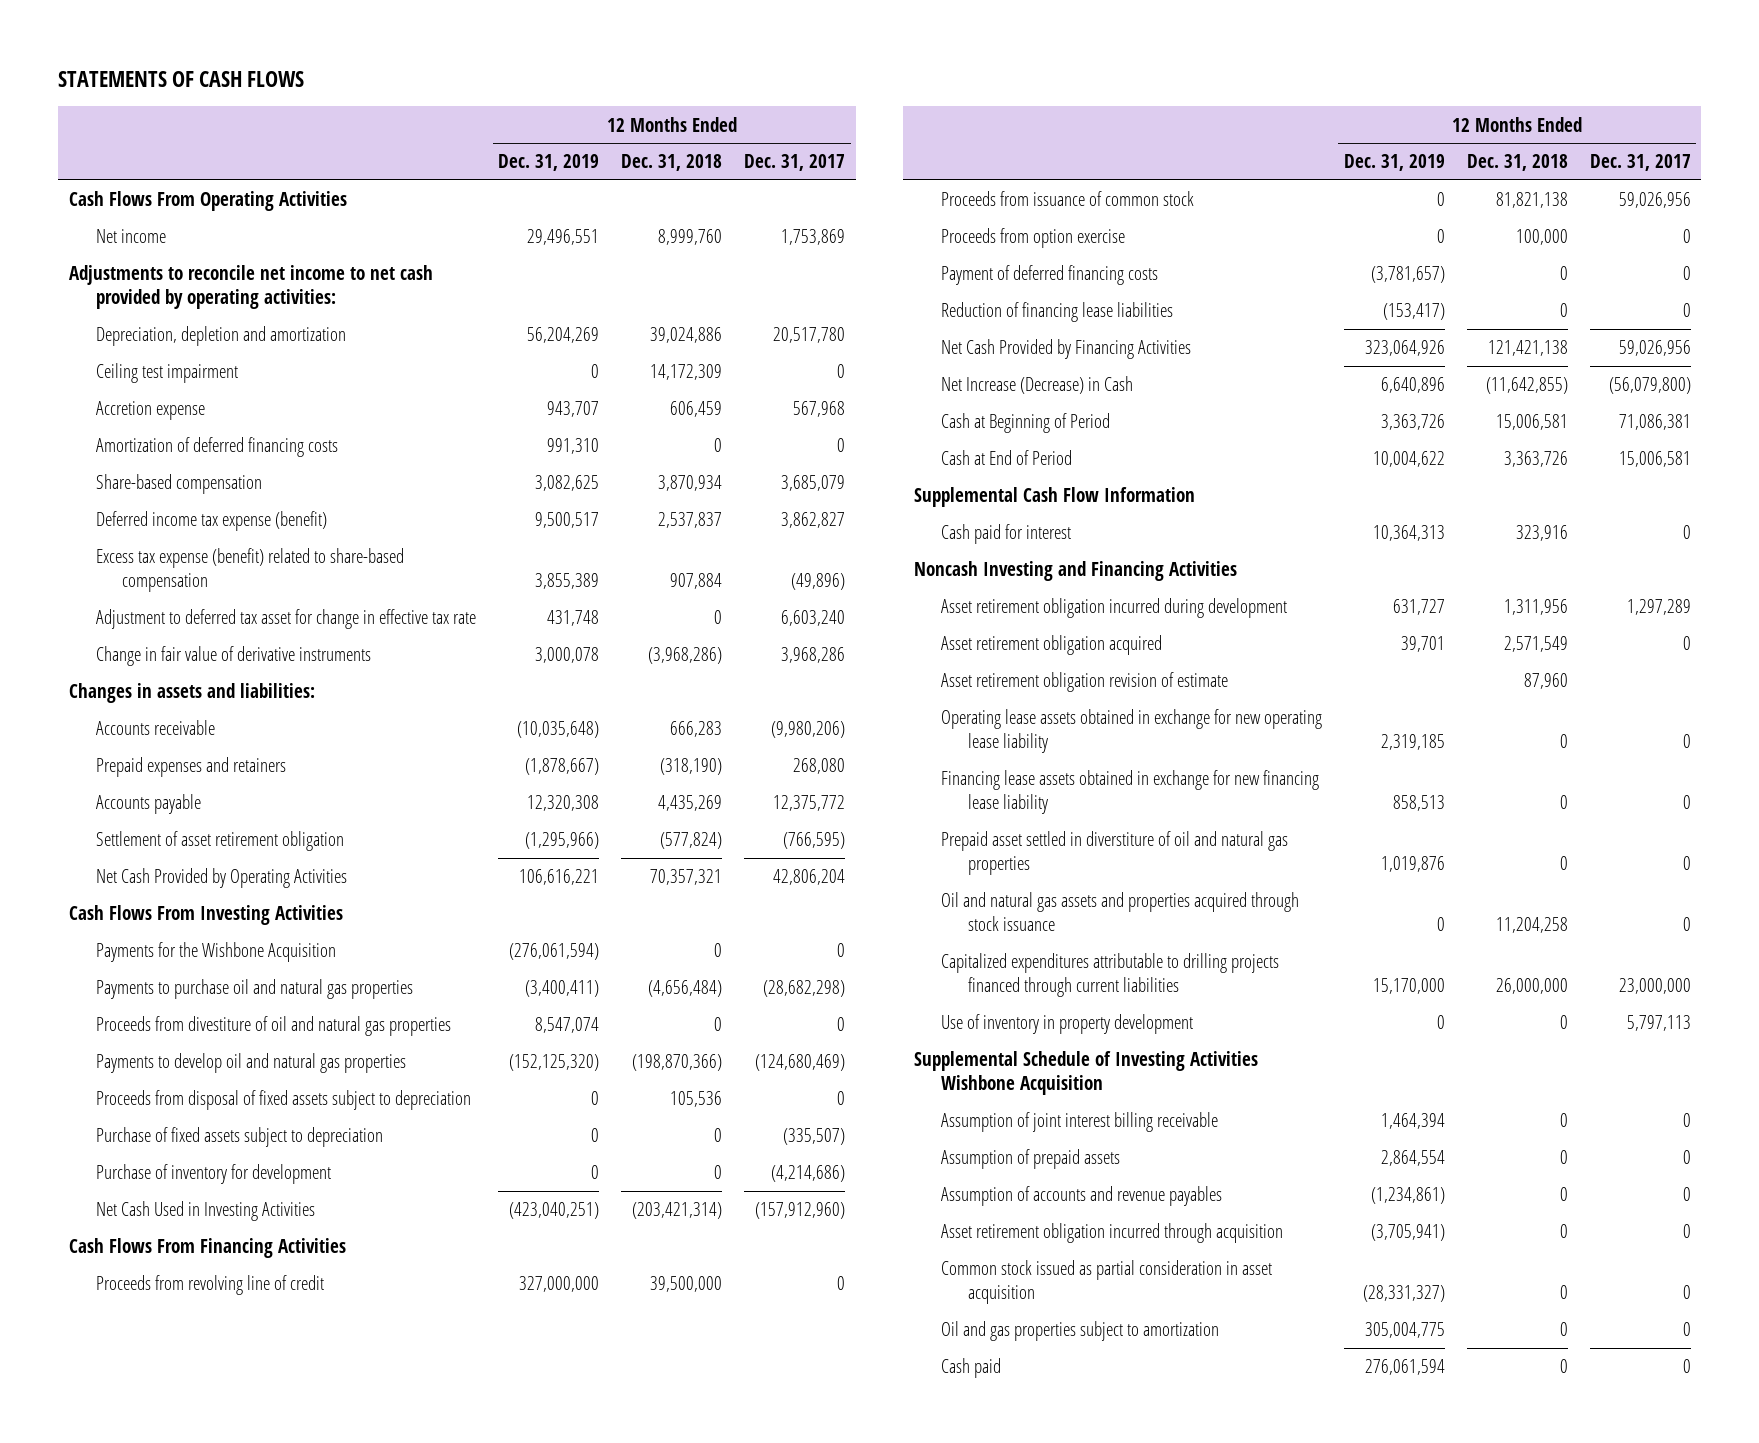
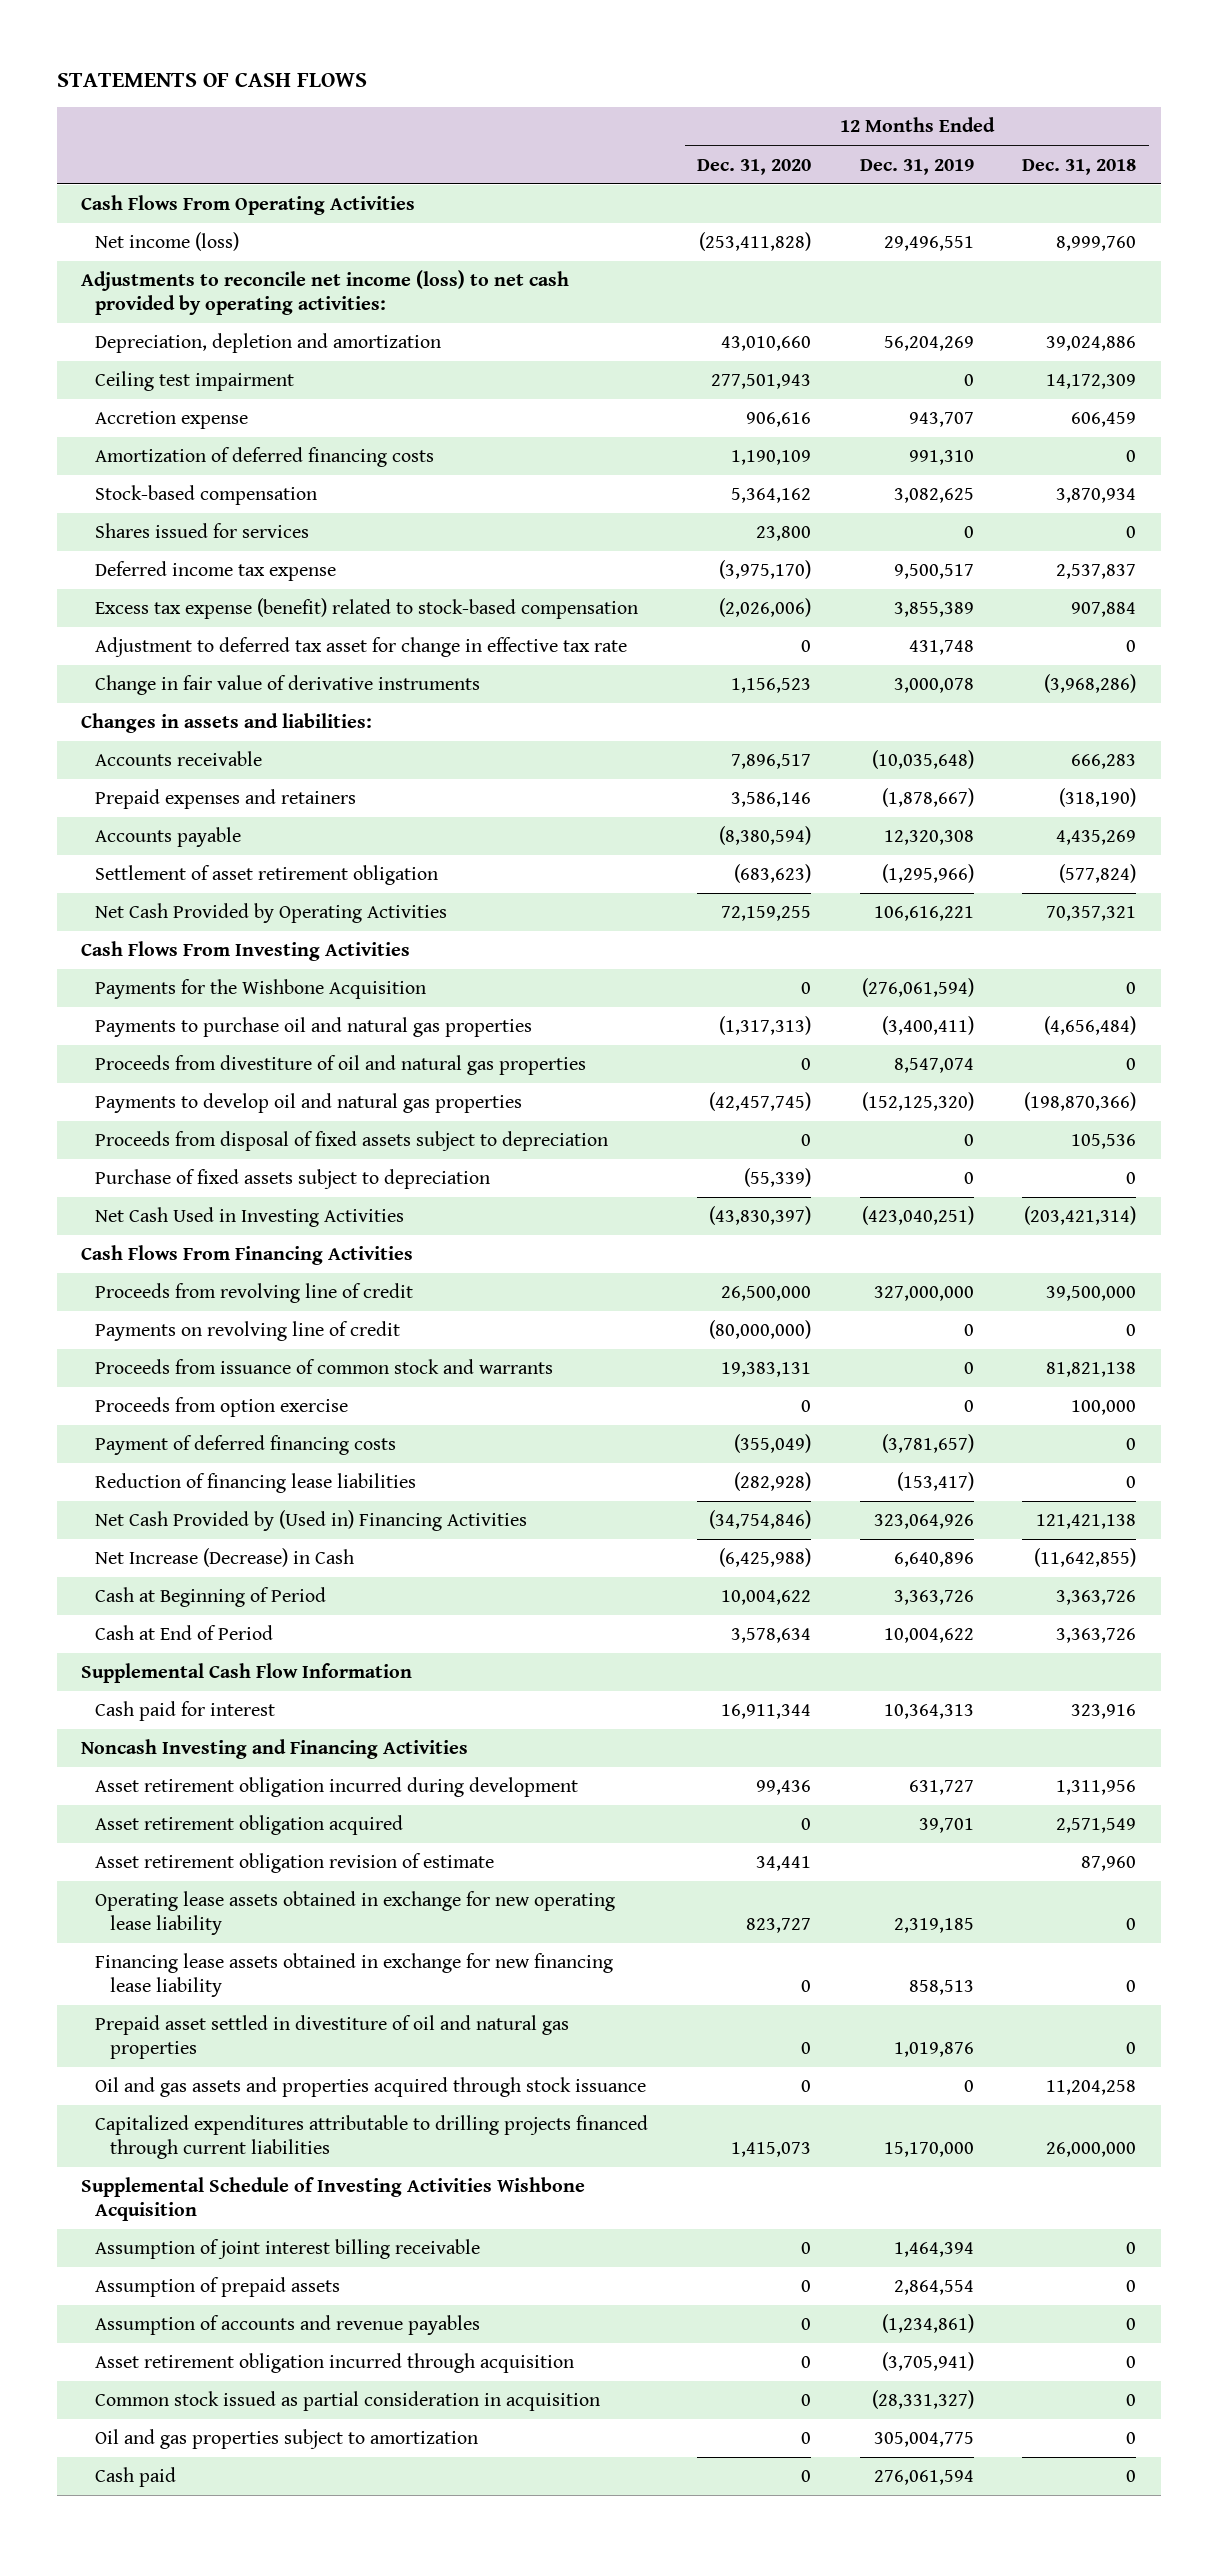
[744,154,846,172] Dec. 31, 2017 -> none
none -> [697,158,812,175] Dec. 31, 2020
[95,229,166,244] Net income -> [95,232,240,252] Net income (loss)
[68,265,433,310] Adjustments to reconcile net income to net cash provided by operating activities: -> [81,270,570,316] Adjustments to reconcile net income (loss) to net cash provided by operating activities:
[95,474,262,495] Share-based compensation -> [95,485,318,506] Stock-based compensation
none -> [95,523,310,539] Shares issued for services
[95,511,327,532] Deferred income tax expense (benefit) -> [95,561,337,582] Deferred income tax expense
[95,548,404,593] Excess tax expense (benefit) related to share-based compensation -> [95,598,639,620] Excess tax expense (benefit) related to stock-based compensation
[95,1164,331,1185] Purchase of inventory for development -> none
none -> [95,1321,401,1342] Payments on revolving line of credit
[941,191,1195,207] Proceeds from issuance of common stock -> [95,1359,554,1375] Proceeds from issuance of common stock and warrants
[941,339,1192,360] Net Cash Provided by Financing Activities -> [95,1510,528,1532] Net Cash Provided by (Used in) Financing Activities
[1495,414,1568,431] 15,006,581 -> [1056,1590,1137,1606] 3,363,726
[941,831,1289,876] Prepaid asset settled in diverstiture of oil and natural gas properties -> [95,2015,570,2060] Prepaid asset settled in divestiture of oil and natural gas properties
[941,892,1300,932] Oil and natural gas assets and properties acquired through stock issuance -> [95,2077,647,2098] Oil and gas assets and properties acquired through stock issuance
[941,1014,1194,1035] Use of inventory in property development -> none
[941,1260,1273,1305] Common stock issued as partial consideration in asset acquisition -> [95,2391,601,2412] Common stock issued as partial consideration in acquisition

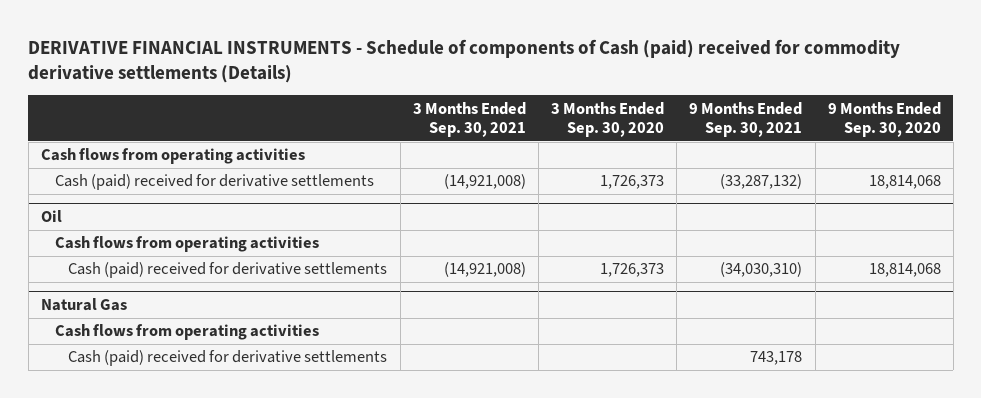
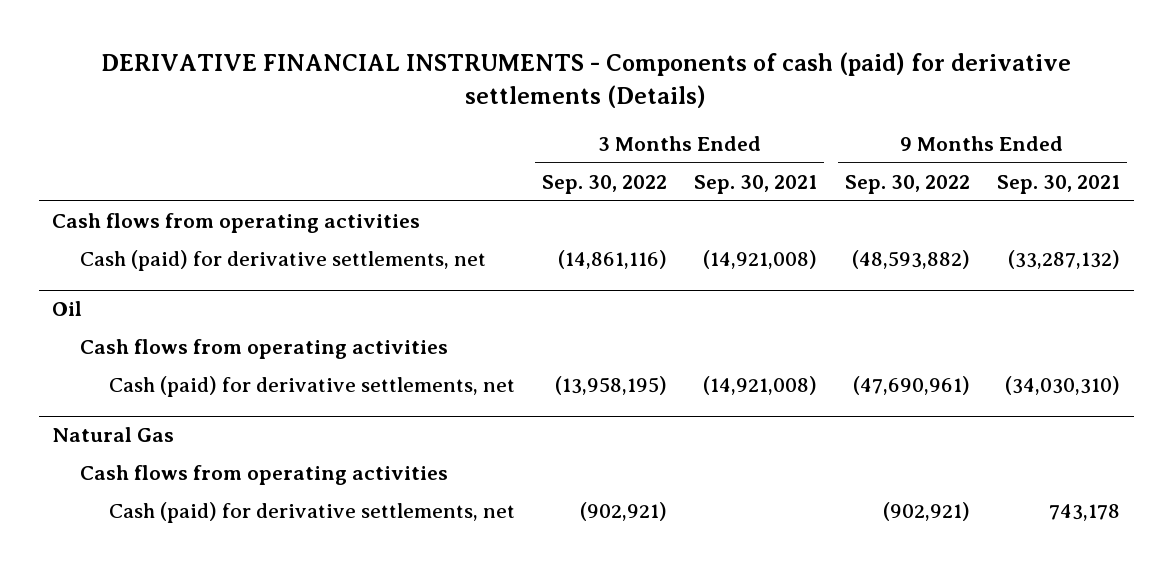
[28,38,901,83] DERIVATIVE FINANCIAL INSTRUMENTS - Schedule of components of Cash (paid) received for commodity derivative settlements (Details) -> [101,52,1072,108] DERIVATIVE FINANCIAL INSTRUMENTS - Components of cash (paid) for derivative settlements (Details)
[551,101,665,138] 3 Months Ended Sep. 30, 2020 -> none
[827,101,941,138] 9 Months Ended Sep. 30, 2020 -> none
none -> [541,175,667,195] Sep. 30, 2022
none -> [844,175,970,195] Sep. 30, 2022
[54,174,374,191] Cash (paid) received for derivative settlements -> [80,250,487,272] Cash (paid) for derivative settlements, net
[68,262,388,279] Cash (paid) received for derivative settlements -> [108,376,515,398] Cash (paid) for derivative settlements, net
[68,350,388,367] Cash (paid) received for derivative settlements -> [108,502,515,524] Cash (paid) for derivative settlements, net

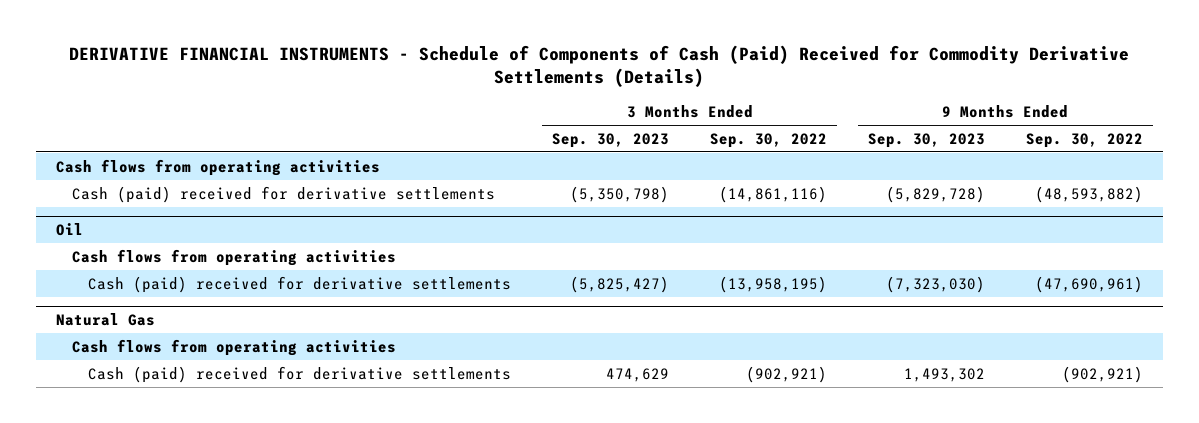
[101,52,1072,108] DERIVATIVE FINANCIAL INSTRUMENTS - Components of cash (paid) for derivative settlements (Details) -> [69,44,1130,88] DERIVATIVE FINANCIAL INSTRUMENTS - Schedule of Components of Cash (Paid) Received for Commodity Derivative Settlements (Details)
[694,175,818,195] Sep. 30, 2021 -> none
[997,175,1121,195] Sep. 30, 2021 -> none
none -> [552,132,670,148] Sep. 30, 2023
none -> [867,132,985,148] Sep. 30, 2023
[80,250,487,272] Cash (paid) for derivative settlements, net -> [72,185,496,203] Cash (paid) received for derivative settlements
[108,376,515,398] Cash (paid) for derivative settlements, net -> [88,275,512,293] Cash (paid) received for derivative settlements
[108,502,515,524] Cash (paid) for derivative settlements, net -> [88,365,512,383] Cash (paid) received for derivative settlements

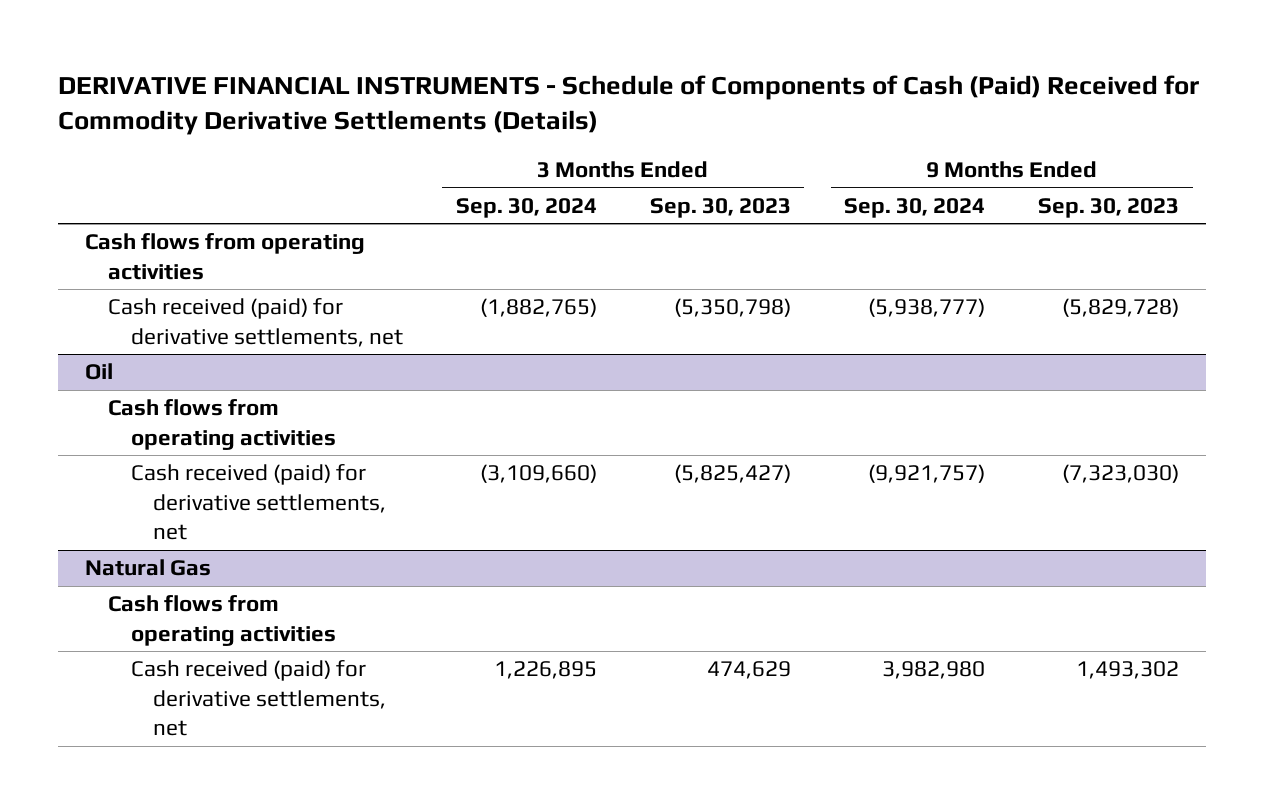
[709,132,827,148] Sep. 30, 2022 -> none
[1025,132,1143,148] Sep. 30, 2022 -> none
none -> [455,197,597,218] Sep. 30, 2024
none -> [844,197,986,218] Sep. 30, 2024
[72,185,496,203] Cash (paid) received for derivative settlements -> [107,298,403,347] Cash received (paid) for derivative settlements, net
[88,275,512,293] Cash (paid) received for derivative settlements -> [130,464,387,541] Cash received (paid) for derivative settlements, net
[88,365,512,383] Cash (paid) received for derivative settlements -> [130,660,387,737] Cash received (paid) for derivative settlements, net

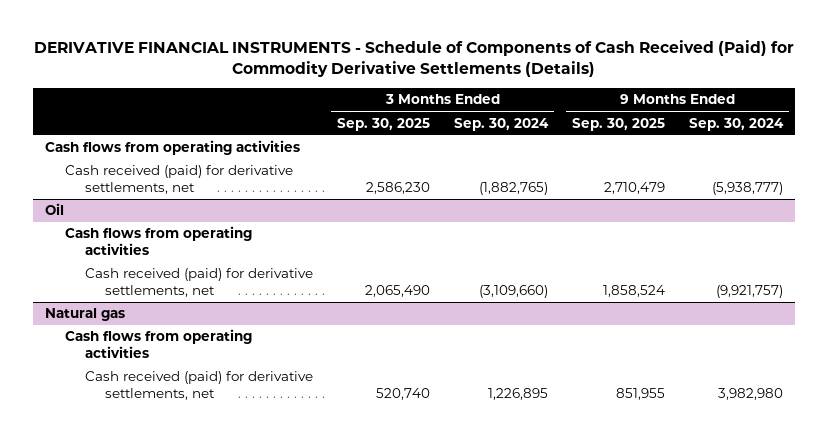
[58,74,1200,135] DERIVATIVE FINANCIAL INSTRUMENTS - Schedule of Components of Cash (Paid) Received for Commodity Derivative Settlements (Details) -> [34,40,795,78] DERIVATIVE FINANCIAL INSTRUMENTS - Schedule of Components of Cash Received (Paid) for Commodity Derivative Settlements (Details)
[649,197,791,218] Sep. 30, 2023 -> none
[1038,197,1180,218] Sep. 30, 2023 -> none
none -> [337,117,431,131] Sep. 30, 2025
none -> [572,117,666,131] Sep. 30, 2025
[85,559,212,577] Natural Gas -> [44,308,125,322] Natural gas

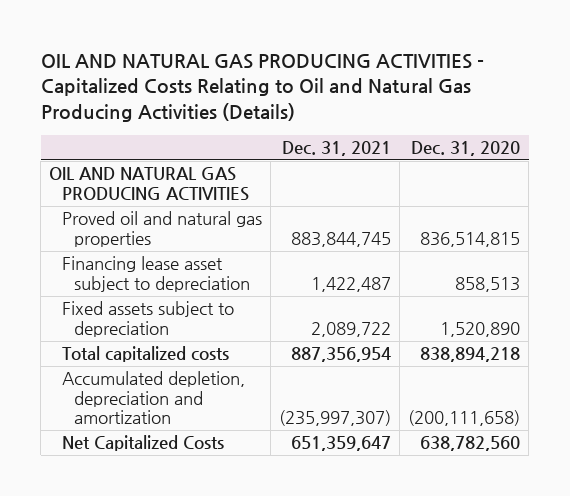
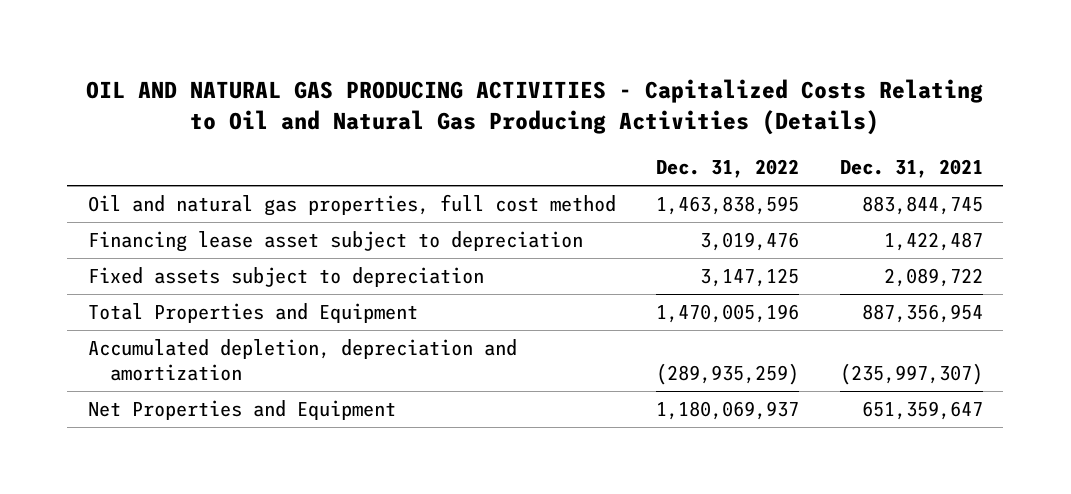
[411,140,521,156] Dec. 31, 2020 -> none
none -> [656,158,800,178] Dec. 31, 2022
[49,167,249,201] OIL AND NATURAL GAS PRODUCING ACTIVITIES -> none
[61,211,262,247] Proved oil and natural gas properties -> [87,194,616,217] Oil and natural gas properties, full cost method
[61,346,229,363] Total capitalized costs -> [87,303,418,324] Total Properties and Equipment
[61,435,224,452] Net Capitalized Costs -> [87,400,396,421] Net Properties and Equipment

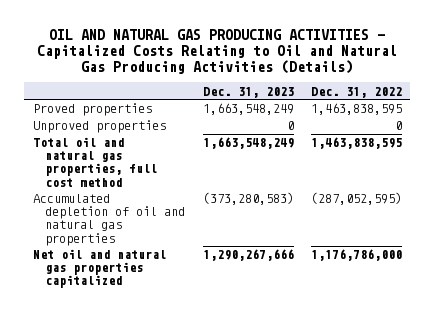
[840,158,984,178] Dec. 31, 2021 -> none
none -> [202,86,294,98] Dec. 31, 2023
[87,231,583,253] Financing lease asset subject to depreciation -> none
[87,267,484,288] Fixed assets subject to depreciation -> none
[87,194,616,217] Oil and natural gas properties, full cost method -> [32,103,152,117] Proved properties
none -> [32,120,166,134] Unproved properties
[87,303,418,324] Total Properties and Equipment -> [32,137,158,187] Total oil and natural gas properties, full cost method
[656,304,800,324] 1,470,005,196 -> [310,137,402,150] 1,463,838,595
[87,339,517,381] Accumulated depletion, depreciation and amortization -> [32,194,186,246] Accumulated depletion of oil and natural gas properties
[656,362,800,385] (289,935,259) -> [310,192,402,206] (287,052,595)
[87,400,396,421] Net Properties and Equipment -> [32,249,166,289] Net oil and natural gas properties capitalized
[656,401,800,421] 1,180,069,937 -> [310,249,402,262] 1,176,786,000

